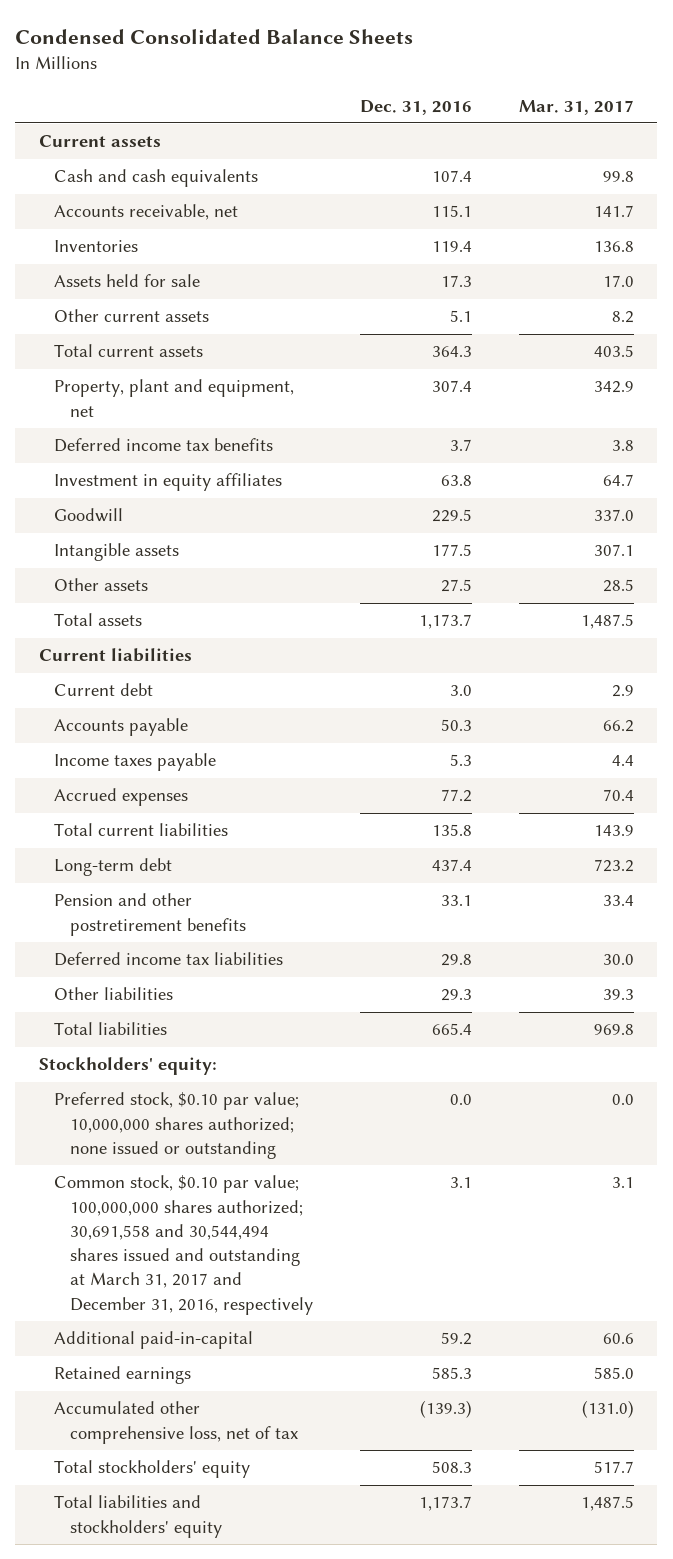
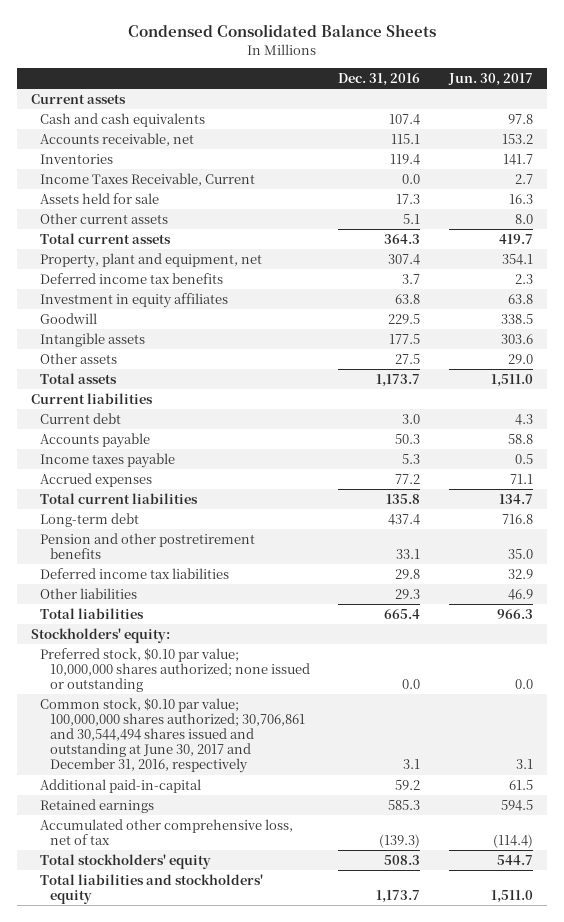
[519,99,635,115] Mar. 31, 2017 -> none
none -> [447,72,533,86] Jun. 30, 2017
none -> [40,172,256,186] Income Taxes Receivable, Current
[54,1175,314,1315] Common stock, $0.10 par value; 100,000,000 shares authorized; 30,691,558 and 30,544,494 shares issued and outstanding at March 31, 2017 and December 31, 2016, respectively -> [40,697,305,774] Common stock, $0.10 par value; 100,000,000 shares authorized; 30,706,861 and 30,544,494 shares issued and outstanding at June 30, 2017 and December 31, 2016, respectively

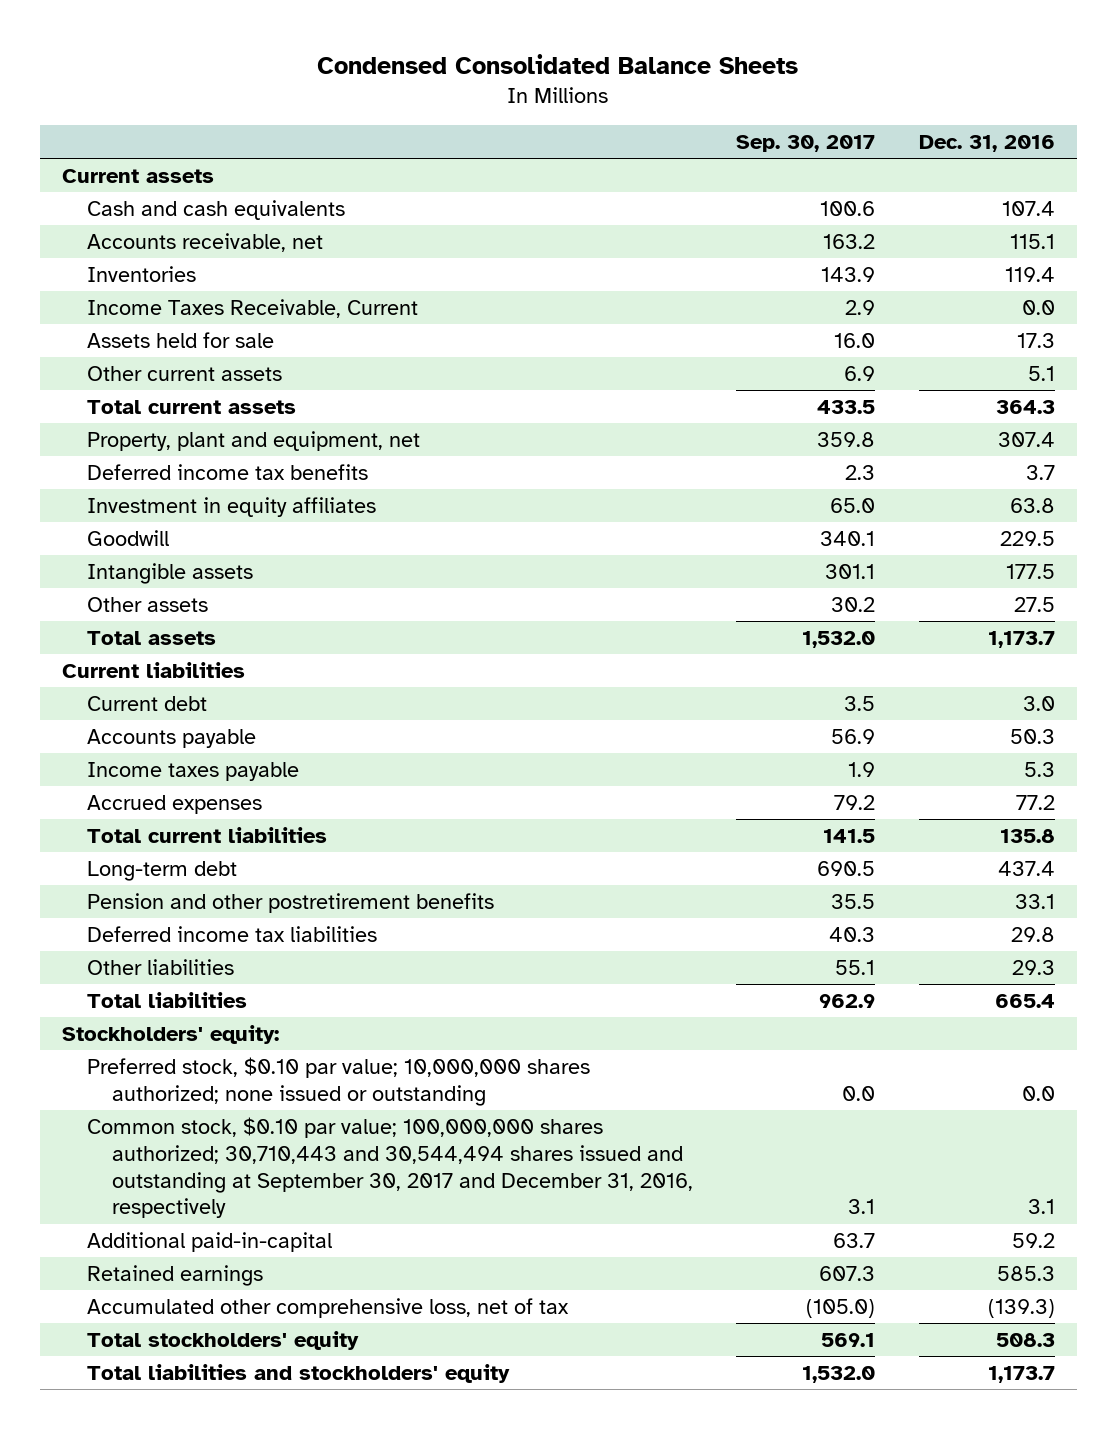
[447,72,533,86] Jun. 30, 2017 -> none
none -> [736,135,876,153] Sep. 30, 2017
[40,697,305,774] Common stock, $0.10 par value; 100,000,000 shares authorized; 30,706,861 and 30,544,494 shares issued and outstanding at June 30, 2017 and December 31, 2016, respectively -> [86,1117,693,1219] Common stock, $0.10 par value; 100,000,000 shares authorized; 30,710,443 and 30,544,494 shares issued and outstanding at September 30, 2017 and December 31, 2016, respectively

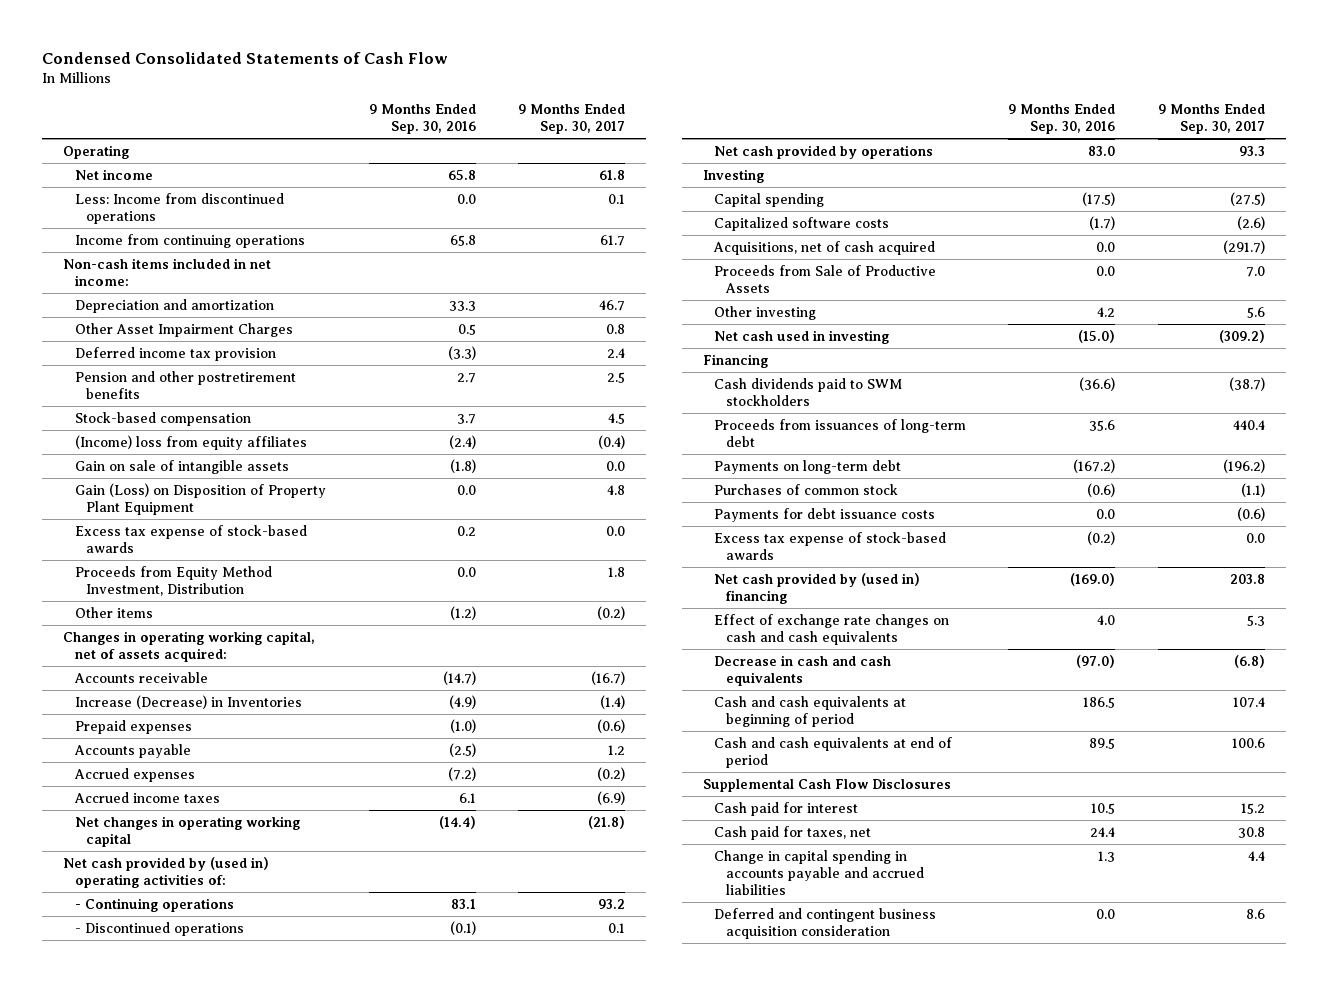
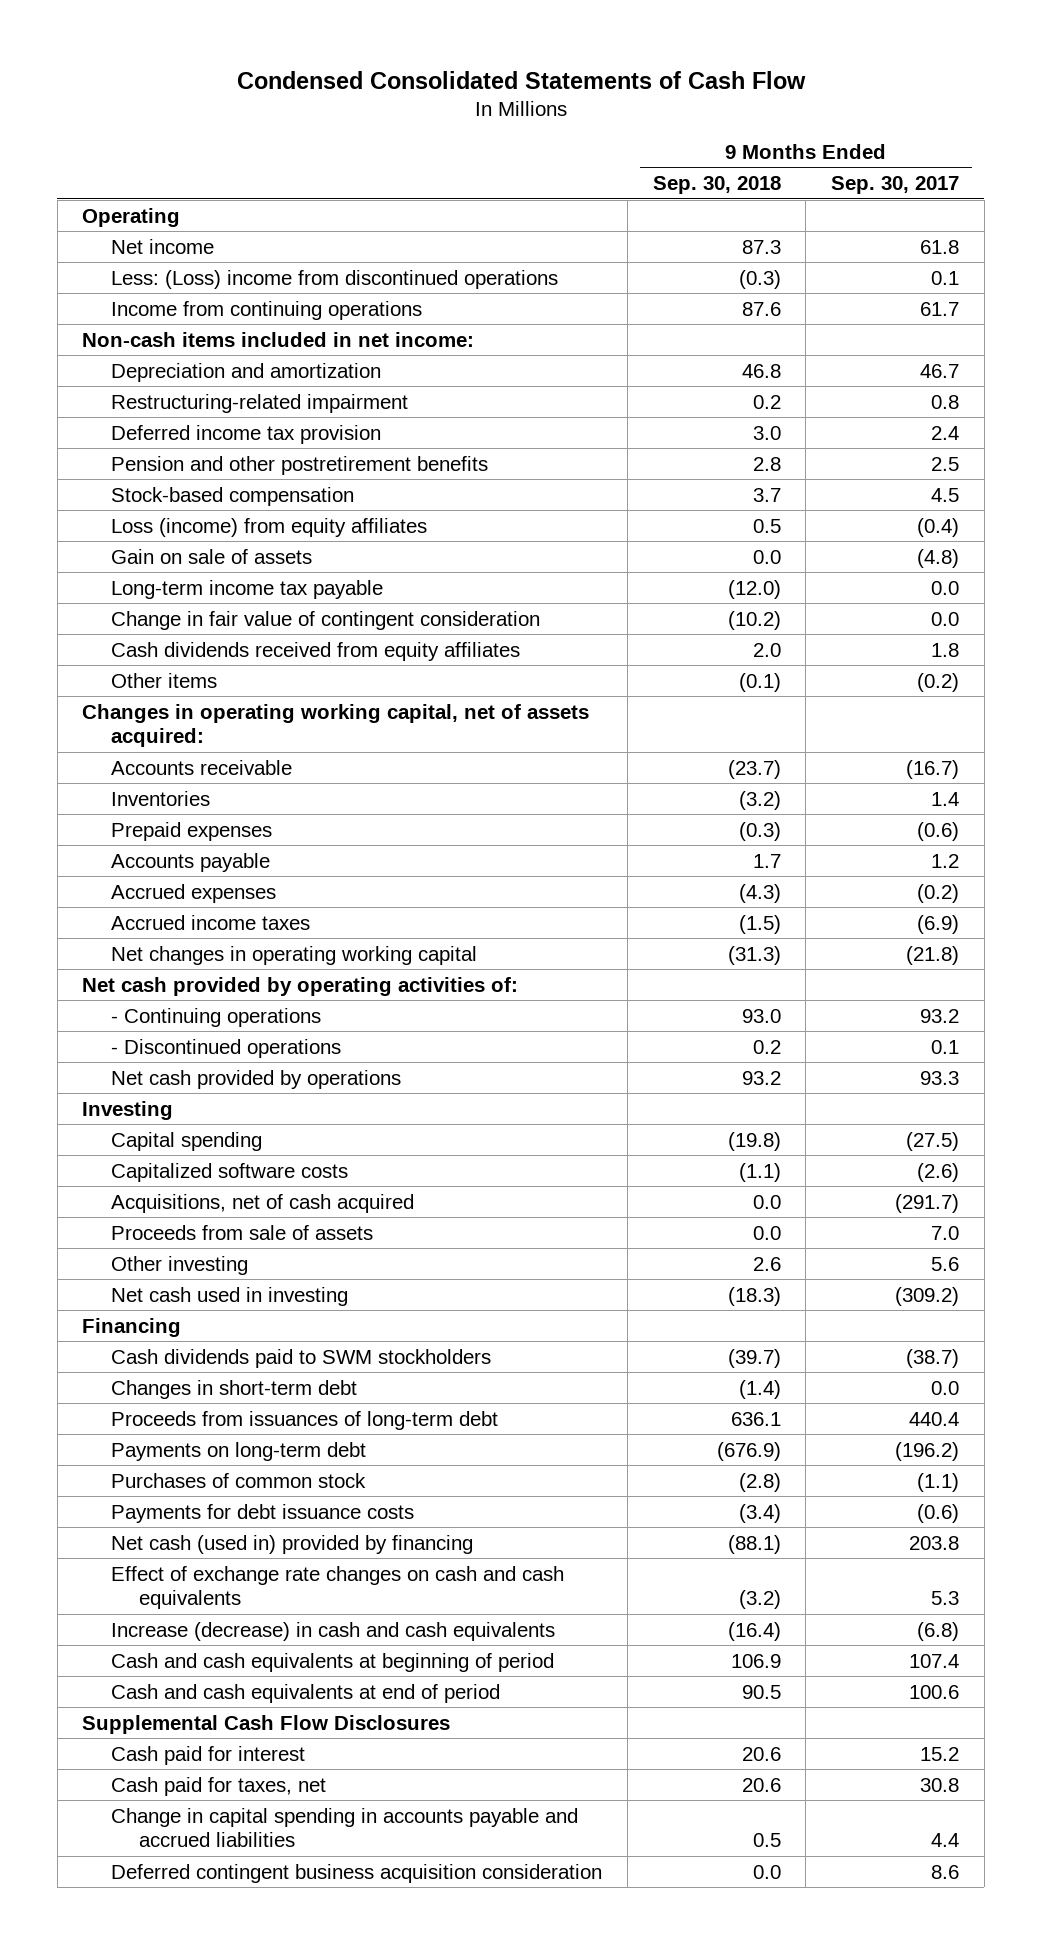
[368,104,476,135] 9 Months Ended Sep. 30, 2016 -> none
none -> [652,176,781,195] Sep. 30, 2018
[74,192,284,224] Less: Income from discontinued operations -> [110,269,558,289] Less: (Loss) income from discontinued operations
[74,322,293,337] Other Asset Impairment Charges -> [110,393,408,413] Restructuring-related impairment
[74,459,289,474] Gain on sale of intangible assets -> none
[74,524,307,553] Excess tax expense of stock-based awards -> none
[74,434,307,450] (Income) loss from equity affiliates -> [110,517,427,537] Loss (income) from equity affiliates
[74,482,326,515] Gain (Loss) on Disposition of Property Plant Equipment -> [110,548,312,564] Gain on sale of assets
[607,484,626,495] 4.8 -> [917,548,960,568] (4.8)
none -> [110,579,383,599] Long-term income tax payable
none -> [110,610,540,630] Change in fair value of contingent consideration
[74,565,272,596] Proceeds from Equity Method Investment, Distribution -> [110,641,520,661] Cash dividends received from equity affiliates
[74,694,302,709] Increase (Decrease) in Inventories -> [110,790,210,806] Inventories
[600,694,626,709] (1.4) -> [931,791,960,806] 1.4
[63,856,270,888] Net cash provided by (used in) operating activities of: -> [82,976,519,996] Net cash provided by operating activities of:
[714,264,937,293] Proceeds from Sale of Productive Assets -> [110,1224,373,1240] Proceeds from sale of assets
none -> [110,1379,357,1399] Changes in short-term debt
[714,531,947,560] Excess tax expense of stock-based awards -> none
[714,572,921,604] Net cash provided by (used in) financing -> [110,1534,473,1554] Net cash (used in) provided by financing
[714,654,892,686] Decrease in cash and cash equivalents -> [110,1621,555,1641] Increase (decrease) in cash and cash equivalents
[714,907,937,939] Deferred and contingent business acquisition consideration -> [110,1863,602,1883] Deferred contingent business acquisition consideration

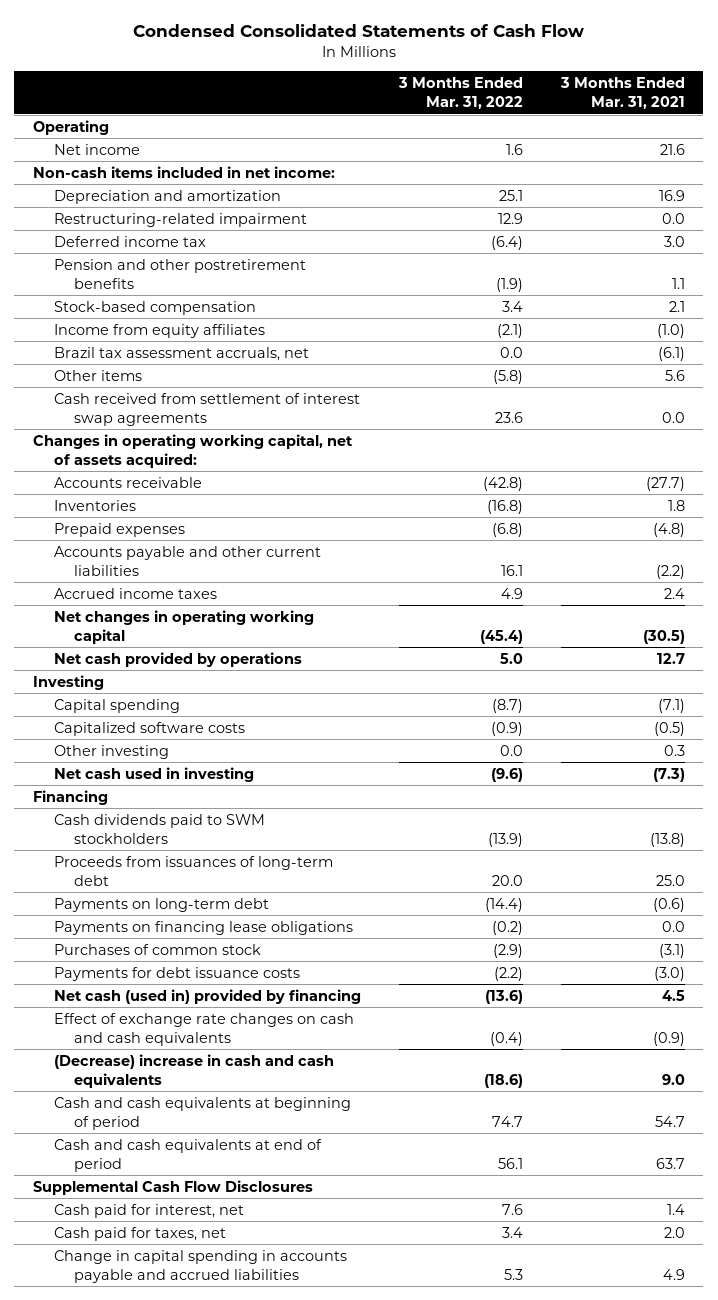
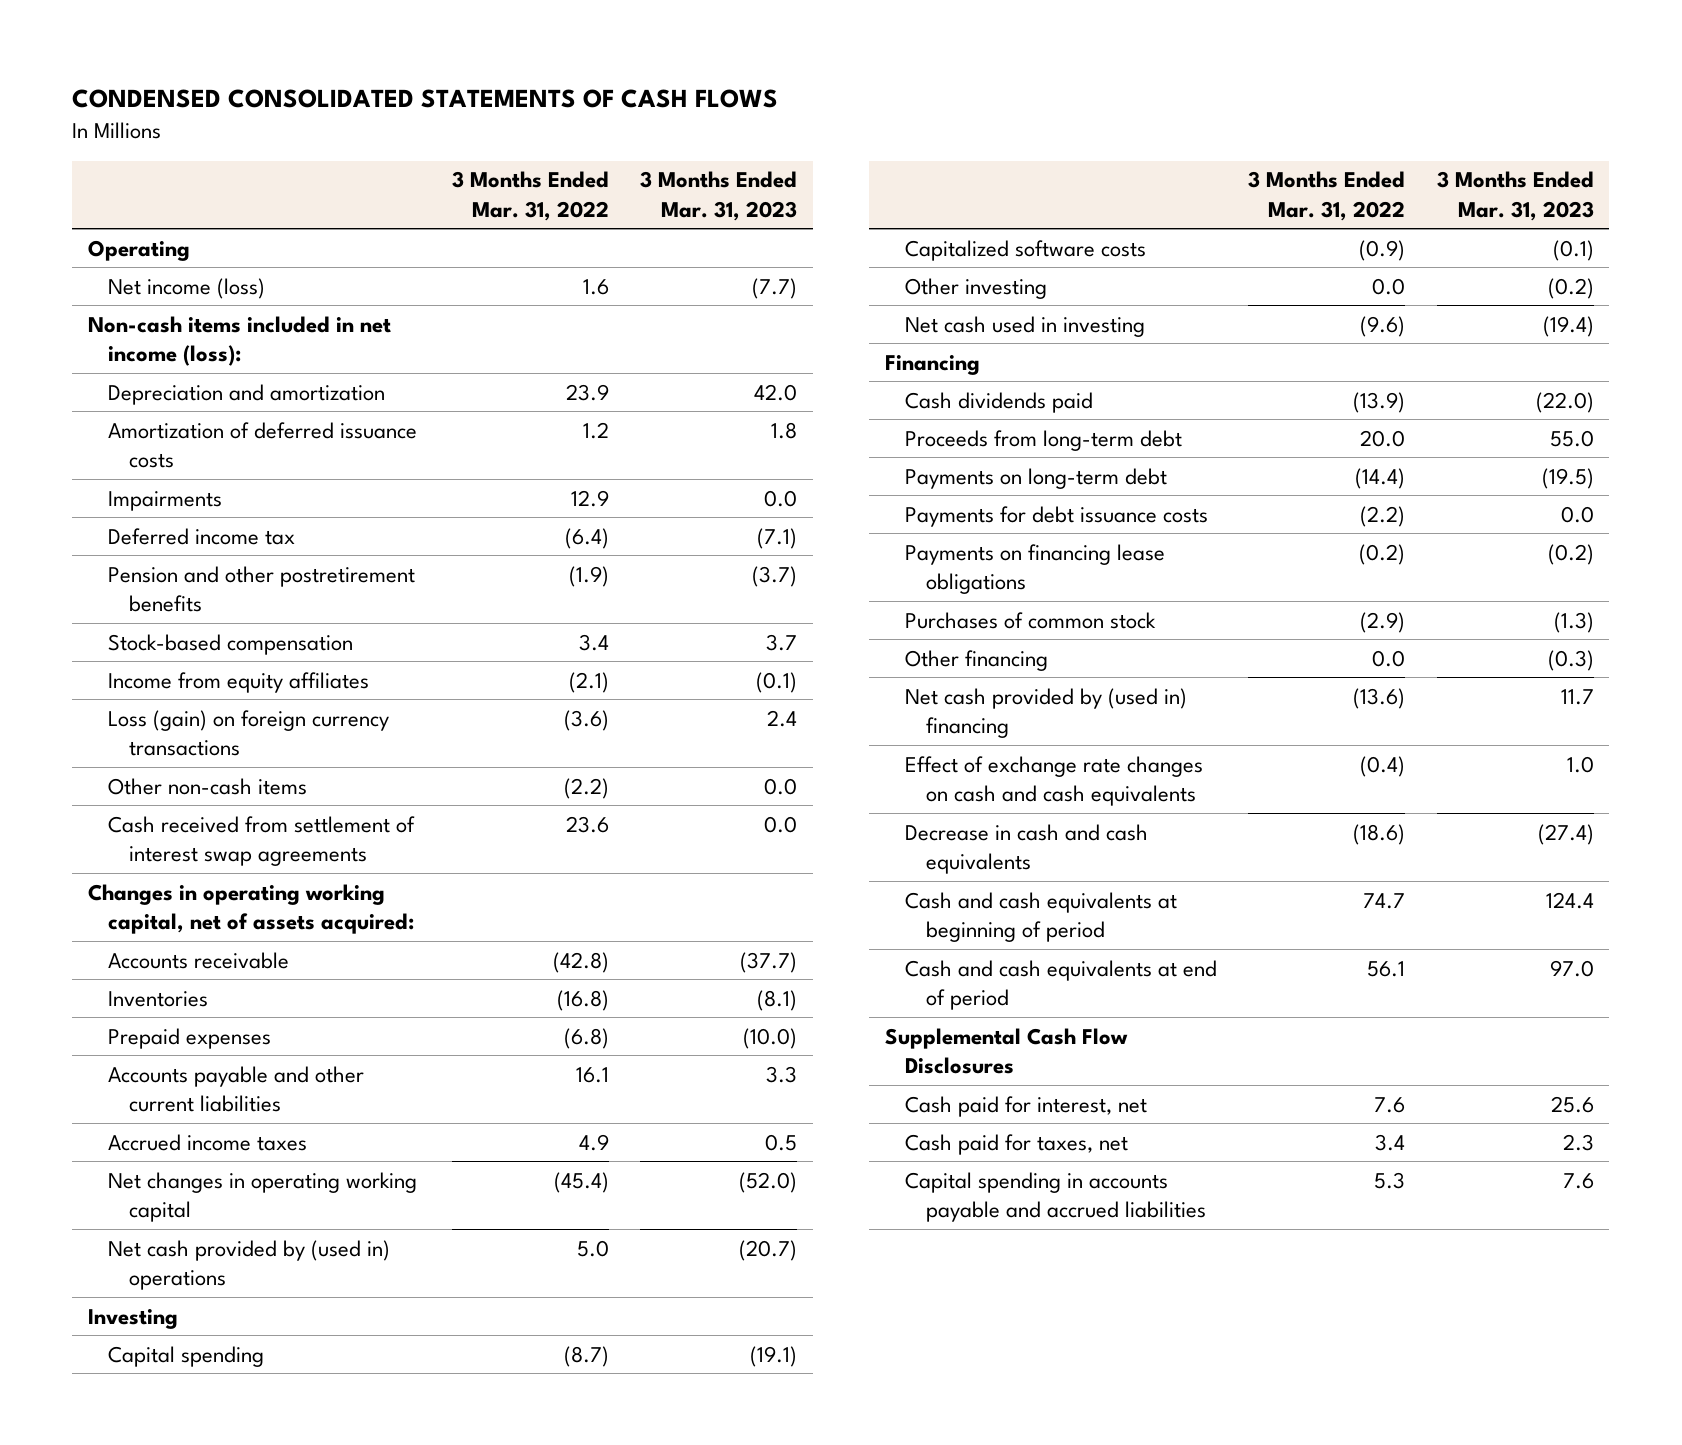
[132,23,584,37] Condensed Consolidated Statements of Cash Flow -> [72,89,779,109] CONDENSED CONSOLIDATED STATEMENTS OF CASH FLOWS
[559,77,685,110] 3 Months Ended Mar. 31, 2021 -> none
none -> [640,171,798,221] 3 Months Ended Mar. 31, 2023
[53,143,140,155] Net income -> [108,277,266,299] Net income (loss)
[33,165,336,178] Non-cash items included in net income: -> [88,315,392,366] Non-cash items included in net income (loss):
[498,189,523,201] 25.1 -> [565,383,609,401] 23.9
none -> [108,421,418,468] Amortization of deferred issuance costs
[53,212,307,227] Restructuring-related impairment -> [108,490,223,511] Impairments
[53,346,309,361] Brazil tax assessment accruals, net -> none
none -> [108,709,390,756] Loss (gain) on foreign currency transactions
[53,369,142,381] Other items -> [108,777,308,795] Other non-cash items
[492,369,523,384] (5.8) -> [563,777,609,799] (2.2)
[53,651,302,667] Net cash provided by operations -> [108,1239,391,1290] Net cash provided by (used in) operations
[53,813,265,844] Cash dividends paid to SWM stockholders -> [905,391,1094,413] Cash dividends paid
[53,855,333,886] Proceeds from issuances of long-term debt -> [905,429,1183,451] Proceeds from long-term debt
[53,966,300,981] Payments for debt issuance costs -> [905,505,1209,527] Payments for debt issuance costs
none -> [905,649,1049,671] Other financing
[53,988,361,1004] Net cash (used in) provided by financing -> [905,687,1188,738] Net cash provided by (used in) financing
[53,1053,334,1088] (Decrease) increase in cash and cash equivalents -> [905,823,1149,874] Decrease in cash and cash equivalents
[53,1249,347,1283] Change in capital spending in accounts payable and accrued liabilities -> [905,1171,1206,1222] Capital spending in accounts payable and accrued liabilities

